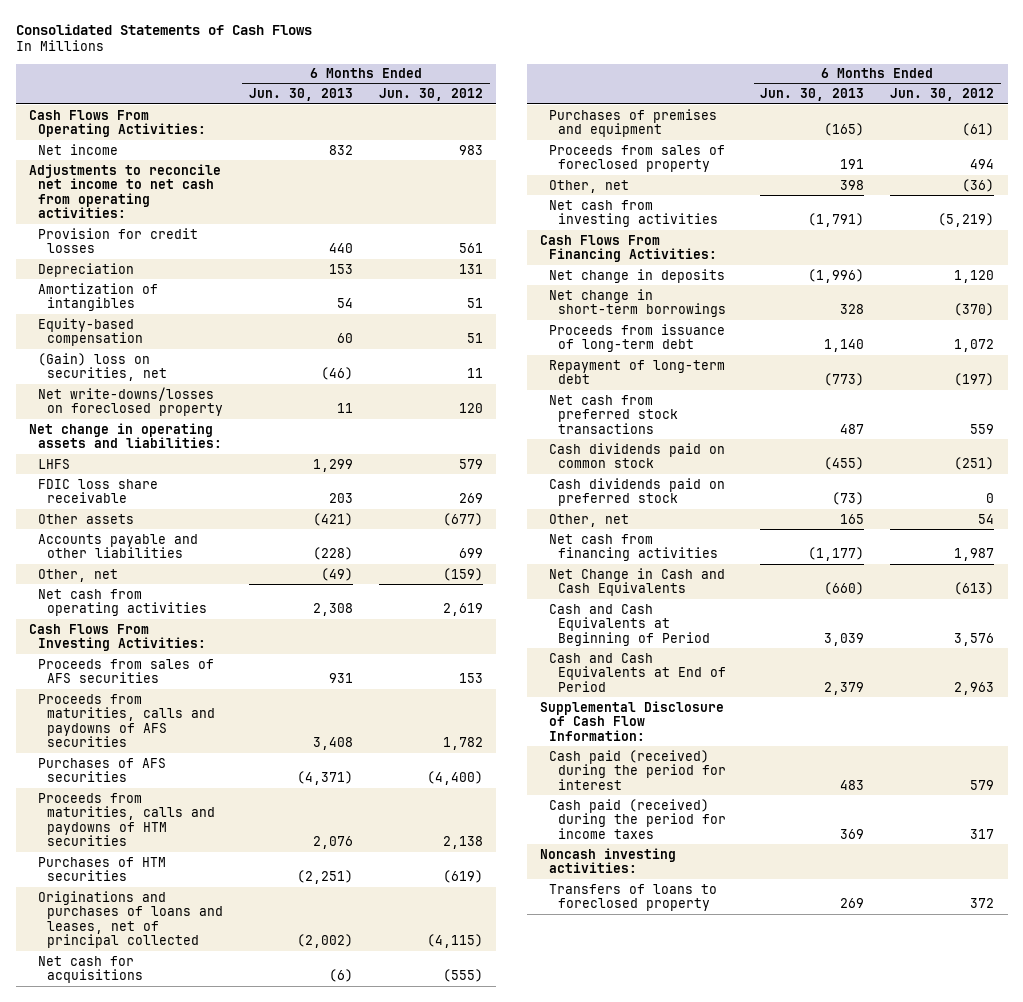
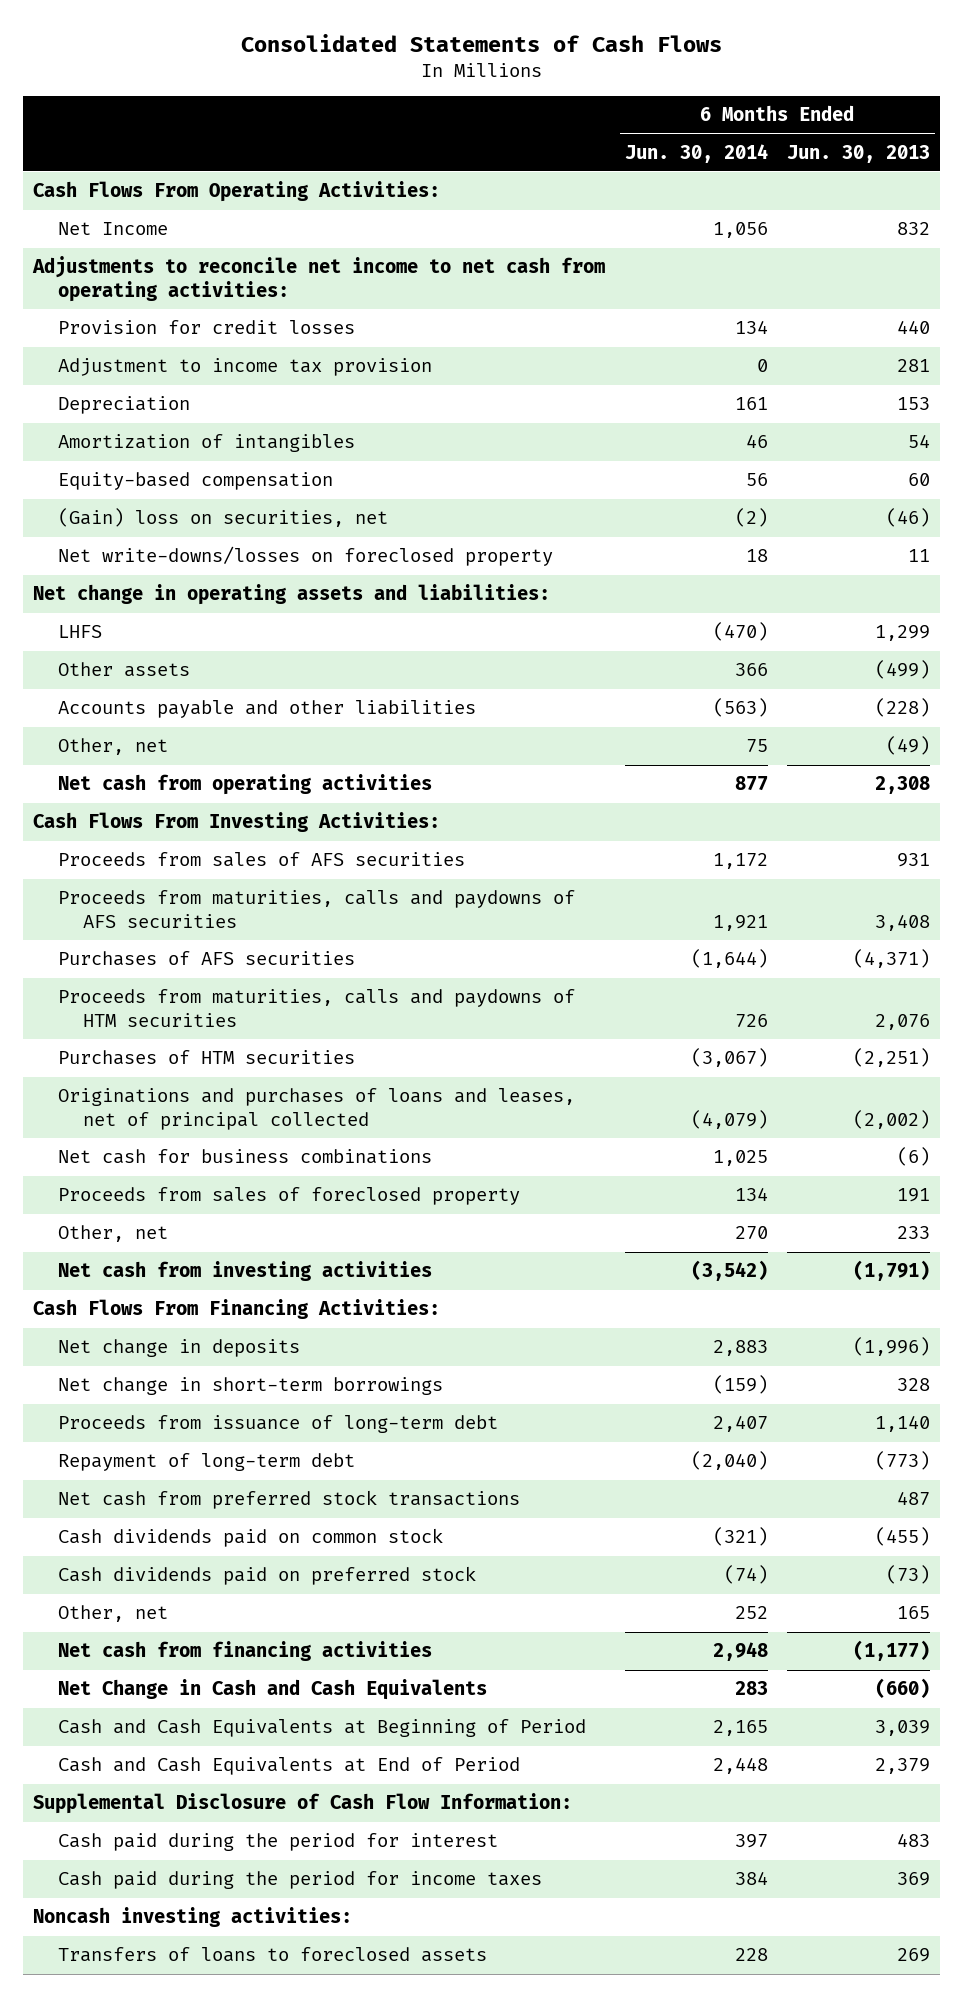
[379,88,484,102] Jun. 30, 2012 -> none
none -> [624,143,768,163] Jun. 30, 2014
[37,143,118,155] Net income -> [58,222,169,236] Net Income
none -> [58,358,433,377] Adjustment to income tax provision
[37,478,158,504] FDIC loss share receivable -> none
[312,512,353,526] (421) -> [875,660,931,680] (499)
[549,108,718,138] Purchases of premises and equipment -> none
[37,955,143,984] Net cash for acquisitions -> [58,1149,433,1165] Net cash for business combinations
[840,179,865,190] 398 -> [897,1226,931,1240] 233
[549,749,726,790] Cash paid (received) during the period for interest -> [58,1833,499,1852] Cash paid during the period for interest
[549,798,726,839] Cash paid (received) during the period for income taxes -> [58,1871,543,1890] Cash paid during the period for income taxes
[549,883,718,912] Transfers of loans to foreclosed property -> [58,1947,488,1963] Transfers of loans to foreclosed assets

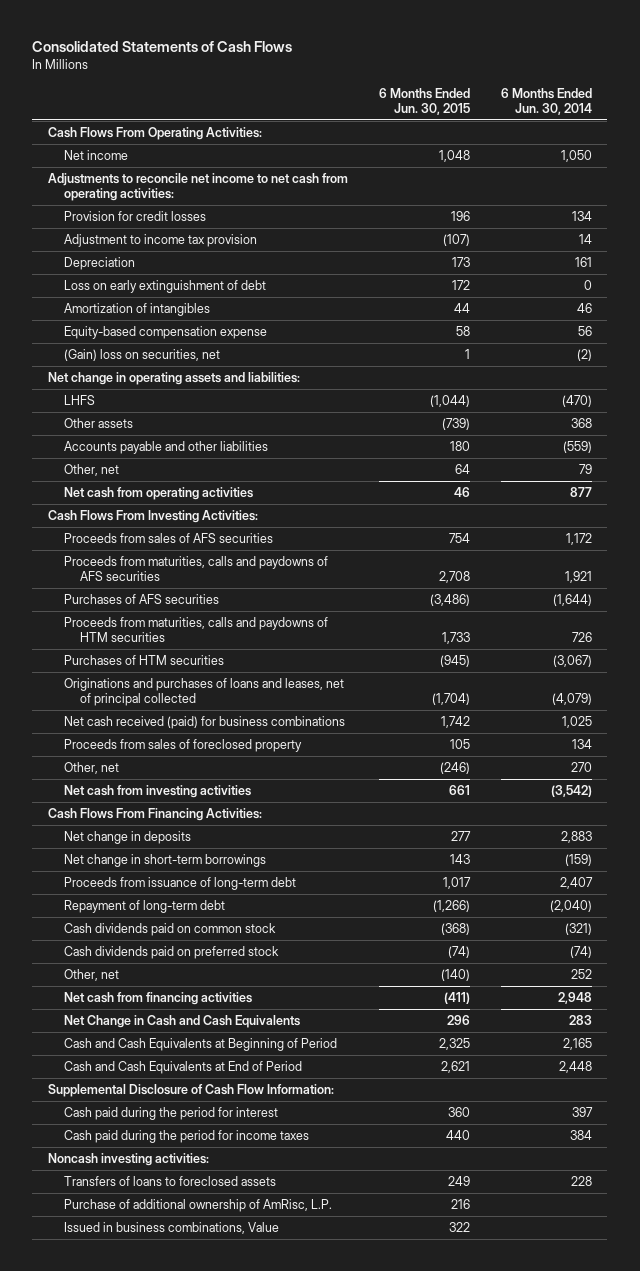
[787,144,931,163] Jun. 30, 2013 -> none
none -> [378,87,470,115] 6 Months Ended Jun. 30, 2015
[58,222,169,236] Net Income -> [63,149,128,160] Net income
[712,222,768,239] 1,056 -> [560,149,592,162] 1,050
[756,359,768,373] 0 -> [578,233,592,244] 14
none -> [63,279,266,293] Loss on early extinguishment of debt
[58,472,334,491] Equity-based compensation -> [63,325,267,339] Equity-based compensation expense
[58,546,554,567] Net write-downs/losses on foreclosed property -> none
[734,663,768,677] 366 -> [570,417,592,428] 368
[712,698,768,718] (563) -> [562,440,592,453] (559)
[745,739,768,753] 75 -> [578,463,592,474] 79
[58,1149,433,1165] Net cash for business combinations -> [63,715,345,729] Net cash received (paid) for business combinations
[58,1490,521,1510] Net cash from preferred stock transactions -> none
none -> [63,1198,332,1212] Purchase of additional ownership of AmRisc, L.P.
none -> [63,1221,279,1234] Issued in business combinations, Value

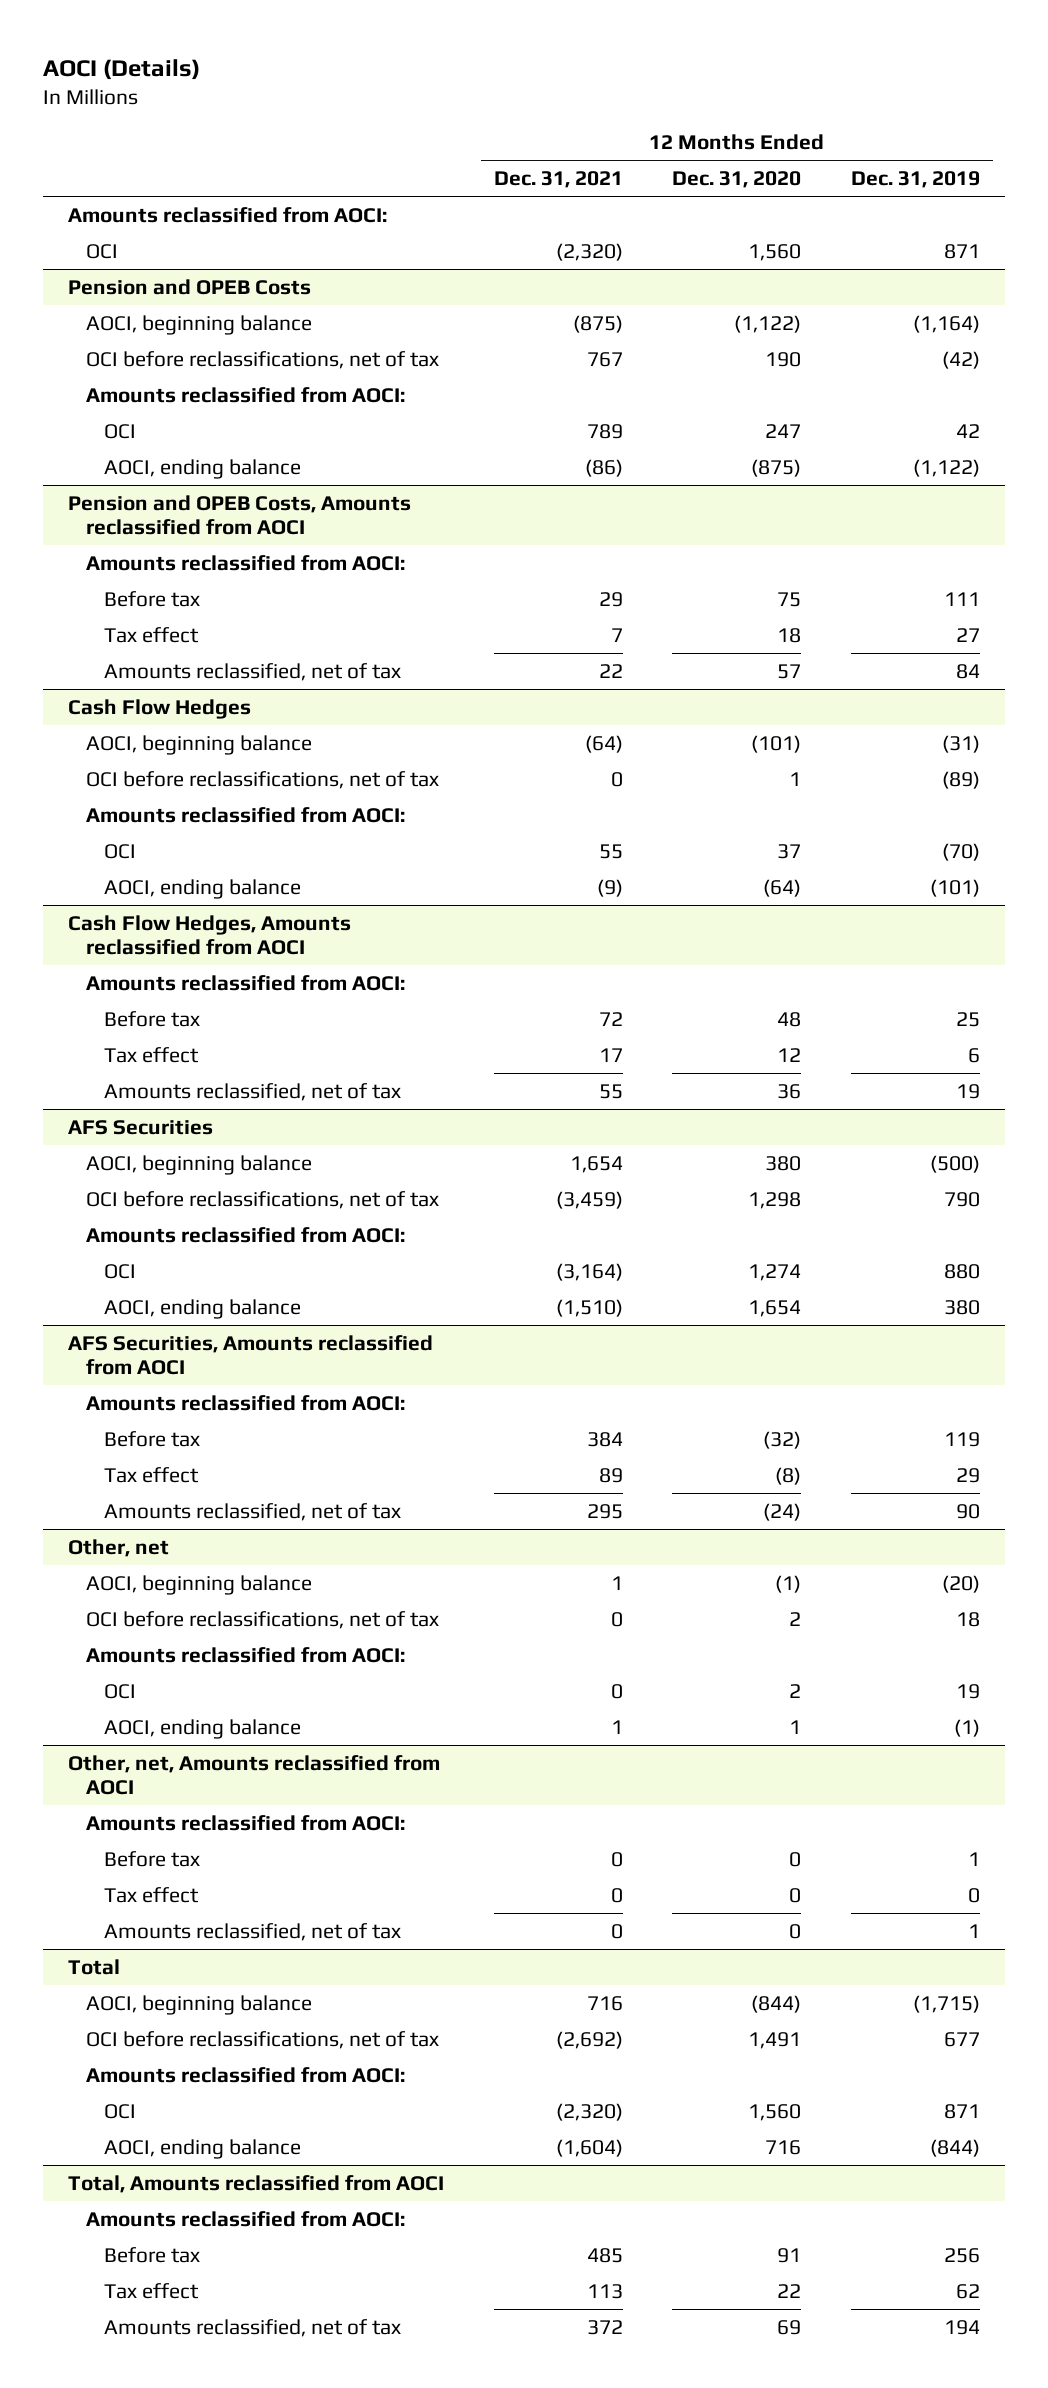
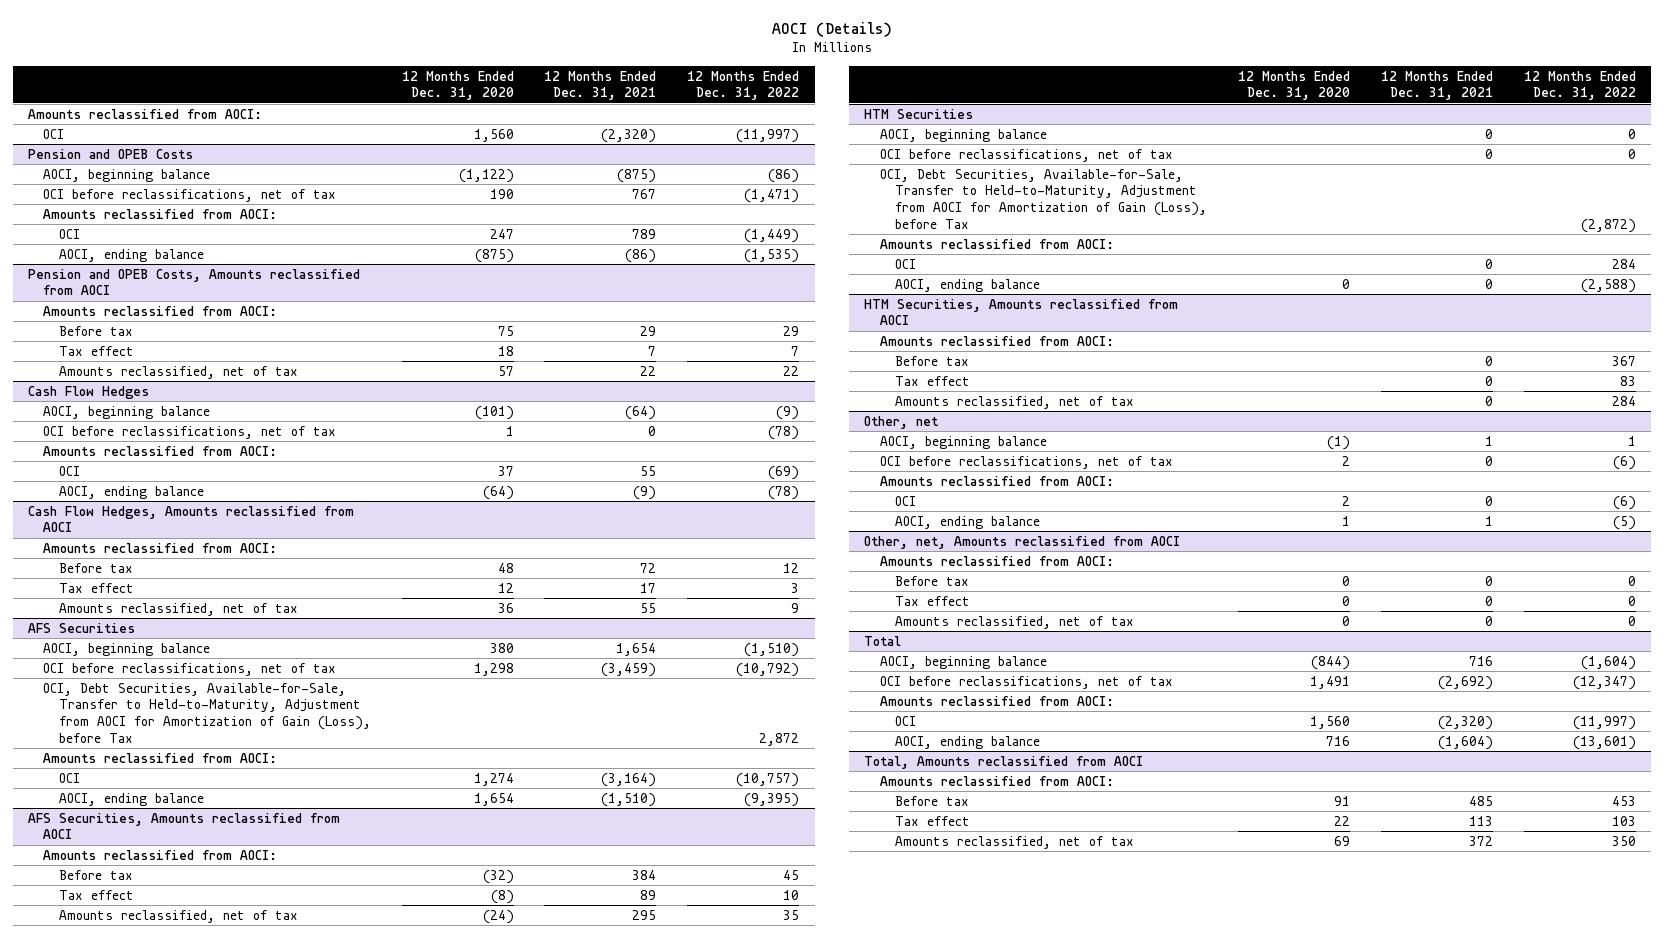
[851,171,981,189] Dec. 31, 2019 -> none
none -> [687,70,800,101] 12 Months Ended Dec. 31, 2022
none -> [43,682,371,743] OCI, Debt Securities, Available-for-Sale, Transfer to Held-to-Maturity, Adjustment from AOCI for Amortization of Gain (Loss), before Tax
none -> [864,108,974,119] HTM Securities
none -> [879,128,1047,142] AOCI, beginning balance
none -> [879,148,1173,162] OCI before reclassifications, net of tax
none -> [879,168,1208,229] OCI, Debt Securities, Available-for-Sale, Transfer to Held-to-Maturity, Adjustment from AOCI for Amortization of Gain (Loss), before Tax
none -> [879,238,1114,249] Amounts reclassified from AOCI:
none -> [895,258,917,269] OCI
none -> [895,278,1041,292] AOCI, ending balance
none -> [864,298,1179,326] HTM Securities, Amounts reclassified from AOCI
none -> [879,335,1114,346] Amounts reclassified from AOCI:
none -> [895,355,970,366] Before tax
none -> [895,375,971,386] Tax effect
none -> [895,395,1135,409] Amounts reclassified, net of tax

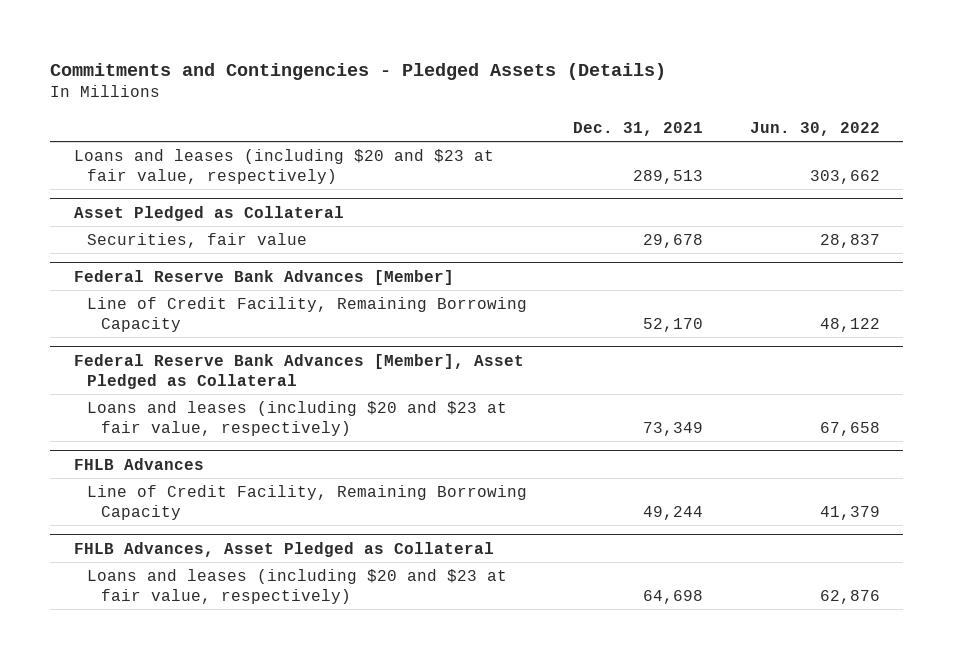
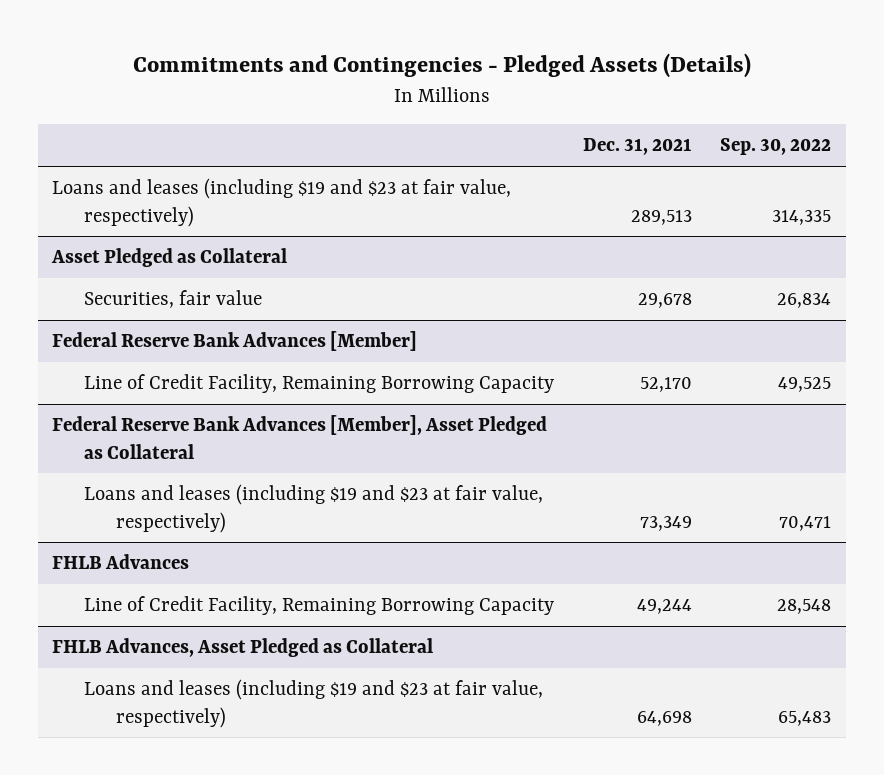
[749,121,880,136] Jun. 30, 2022 -> none
none -> [720,138,832,156] Sep. 30, 2022
[73,149,494,184] Loans and leases (including $20 and $23 at fair value, respectively) -> [52,178,512,227] Loans and leases (including $19 and $23 at fair value, respectively)
[87,401,508,436] Loans and leases (including $20 and $23 at fair value, respectively) -> [84,484,544,533] Loans and leases (including $19 and $23 at fair value, respectively)
[87,569,508,604] Loans and leases (including $20 and $23 at fair value, respectively) -> [84,679,544,728] Loans and leases (including $19 and $23 at fair value, respectively)

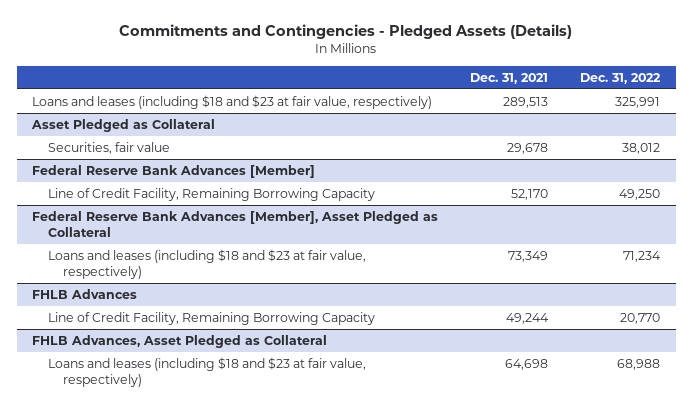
[720,138,832,156] Sep. 30, 2022 -> none
none -> [579,72,661,84] Dec. 31, 2022
[52,178,512,227] Loans and leases (including $19 and $23 at fair value, respectively) -> [32,94,433,109] Loans and leases (including $18 and $23 at fair value, respectively)
[84,484,544,533] Loans and leases (including $19 and $23 at fair value, respectively) -> [47,248,366,280] Loans and leases (including $18 and $23 at fair value, respectively)
[84,679,544,728] Loans and leases (including $19 and $23 at fair value, respectively) -> [47,356,366,388] Loans and leases (including $18 and $23 at fair value, respectively)

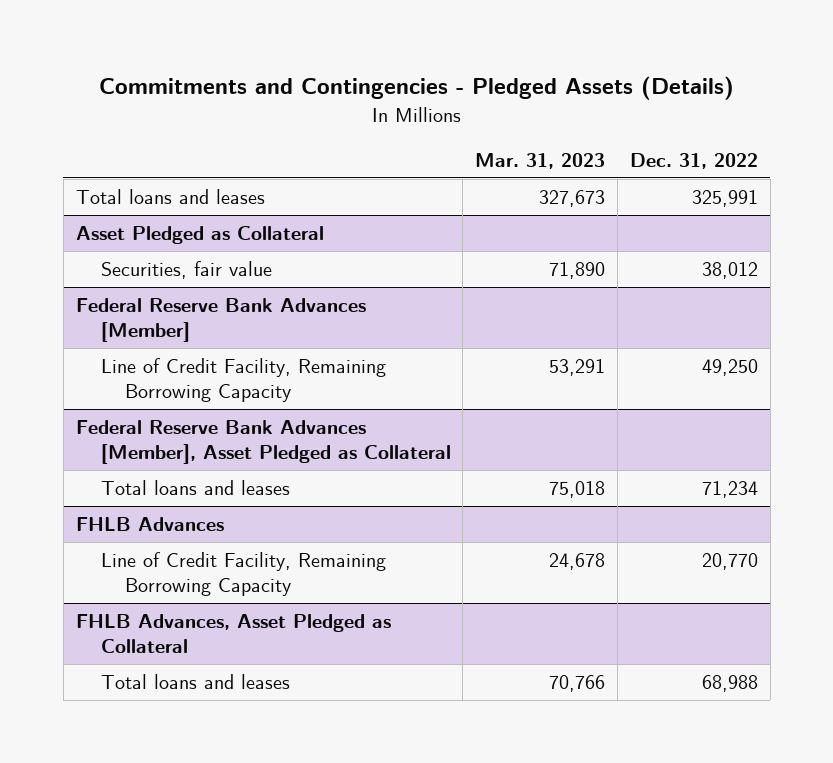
[470,72,549,84] Dec. 31, 2021 -> none
none -> [475,152,606,169] Mar. 31, 2023
[32,94,433,109] Loans and leases (including $18 and $23 at fair value, respectively) -> [75,189,265,205] Total loans and leases
[47,248,366,280] Loans and leases (including $18 and $23 at fair value, respectively) -> [100,480,290,496] Total loans and leases
[47,356,366,388] Loans and leases (including $18 and $23 at fair value, respectively) -> [100,674,290,690] Total loans and leases

